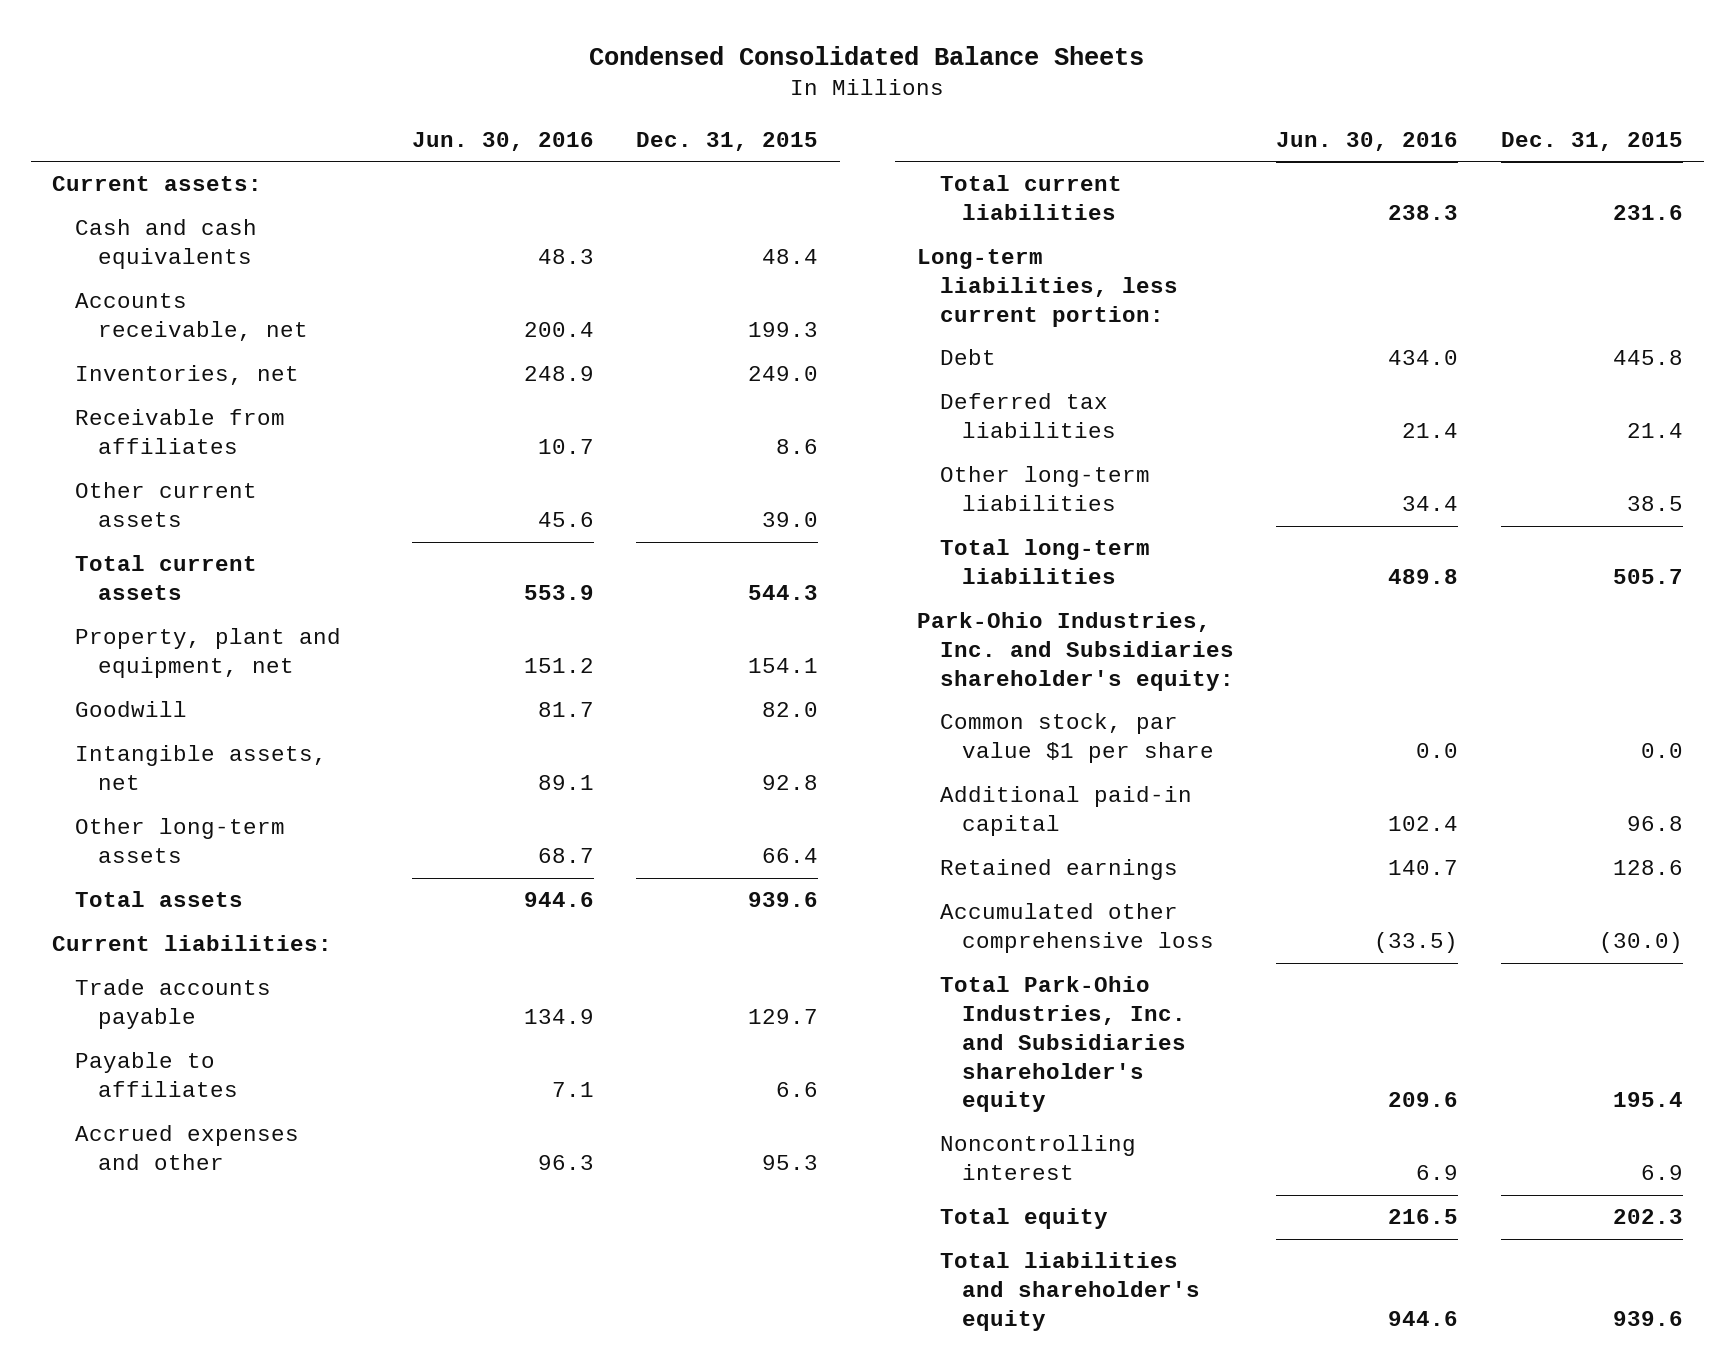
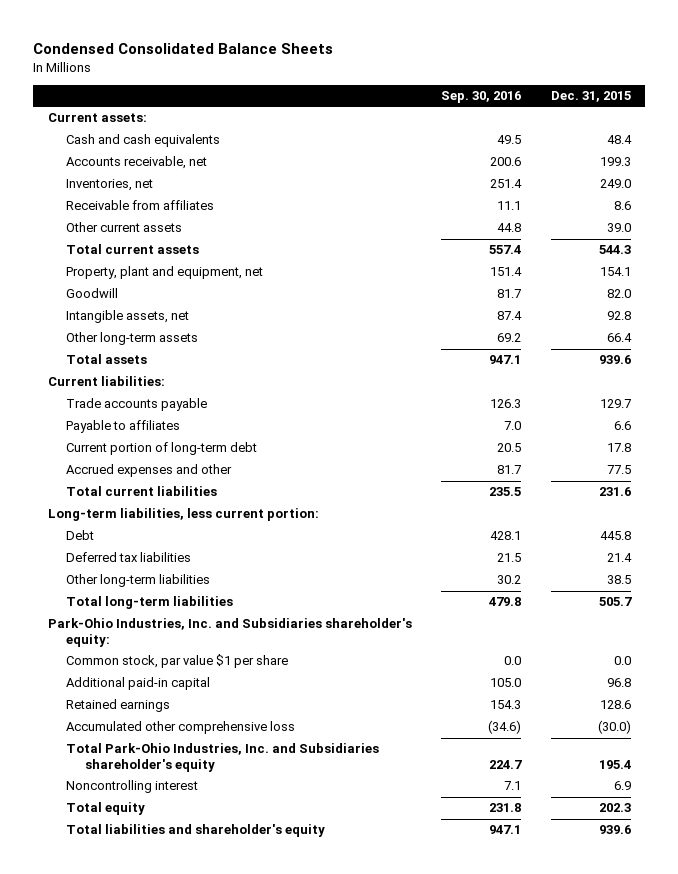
[411,131,594,151] Jun. 30, 2016 -> none
none -> [441,91,522,104] Sep. 30, 2016
none -> [66,442,258,456] Current portion of long-term debt
[762,1155,819,1171] 95.3 -> [606,465,631,475] 77.5

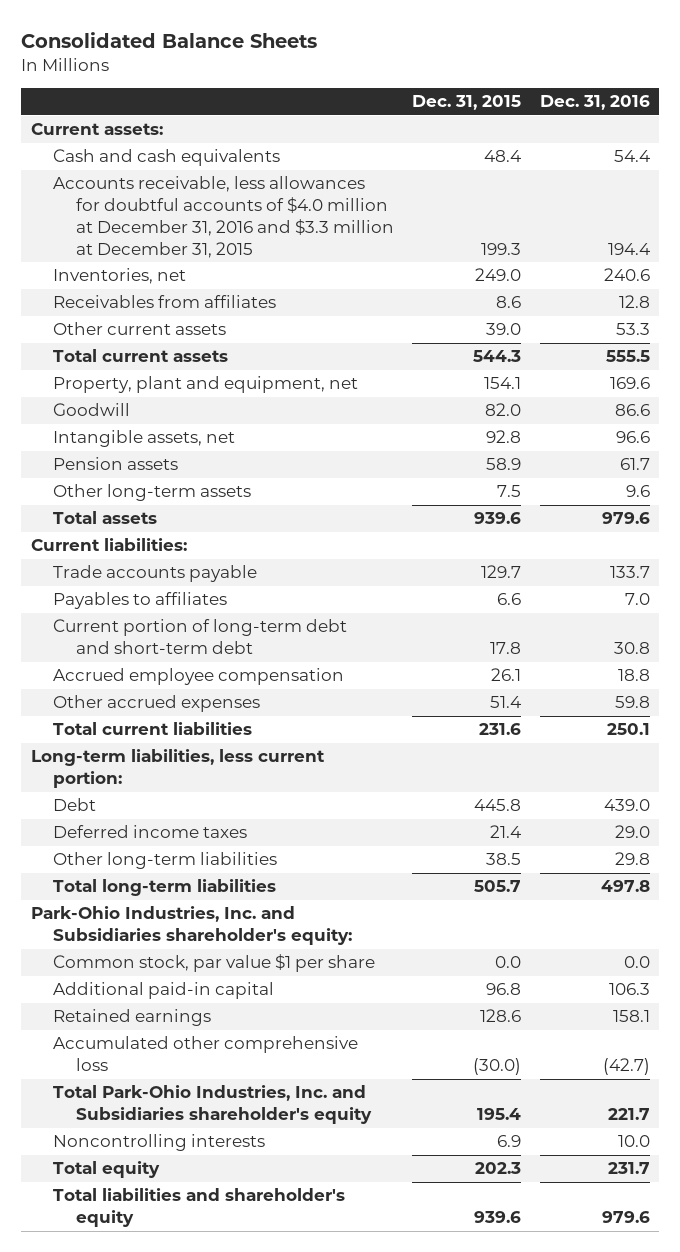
[33,42,334,54] Condensed Consolidated Balance Sheets -> [21,31,318,48] Consolidated Balance Sheets
[441,91,522,104] Sep. 30, 2016 -> none
none -> [539,95,650,111] Dec. 31, 2016
[66,156,208,170] Accounts receivable, net -> [53,176,394,259] Accounts receivable, less allowances for doubtful accounts of $4.0 million at December 31, 2016 and $3.3 million at December 31, 2015
[66,200,215,211] Receivable from affiliates -> [53,295,277,309] Receivables from affiliates
none -> [53,457,179,471] Pension assets
[606,333,632,343] 66.4 -> [497,485,522,498] 7.5
[66,420,181,434] Payable to affiliates -> [53,592,228,610] Payables to affiliates
[66,442,258,456] Current portion of long-term debt -> [53,619,348,655] Current portion of long-term debt and short-term debt
none -> [53,668,345,686] Accrued employee compensation
[66,464,233,478] Accrued expenses and other -> [53,695,261,713] Other accrued expenses
[606,465,631,475] 77.5 -> [490,696,522,709] 51.4
[66,552,192,563] Deferred tax liabilities -> [53,825,248,839] Deferred income taxes
[66,780,199,794] Noncontrolling interest -> [53,1134,266,1152] Noncontrolling interests

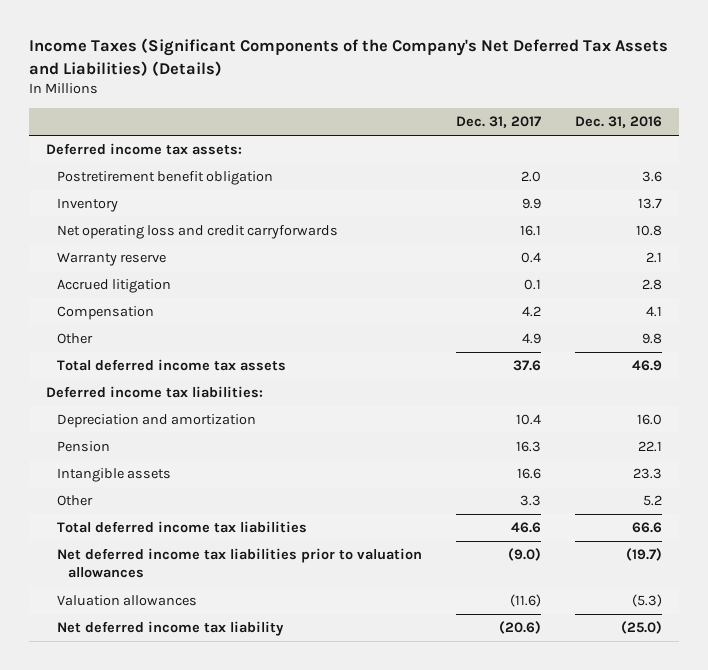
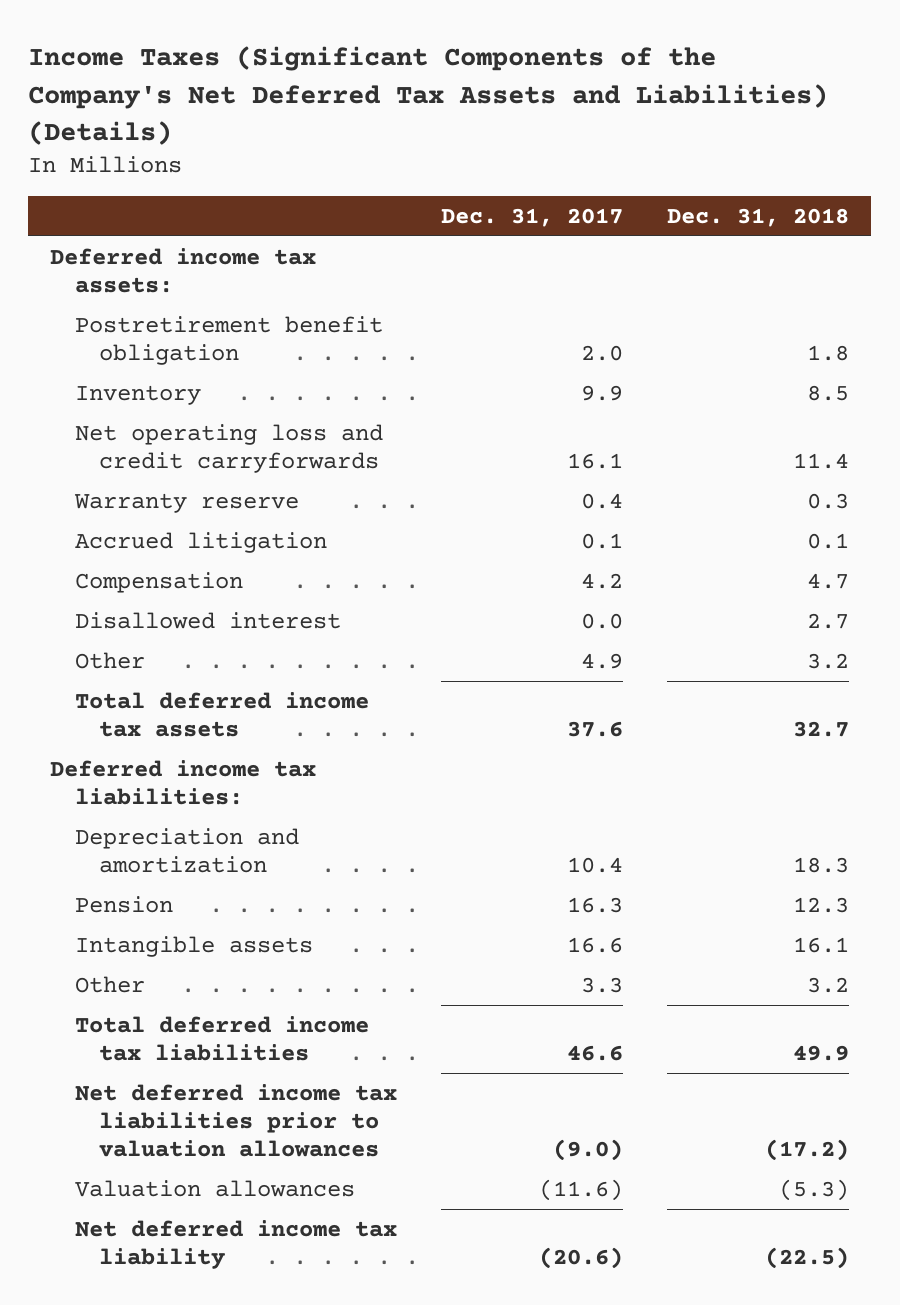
[575,115,663,128] Dec. 31, 2016 -> none
none -> [667,207,850,227] Dec. 31, 2018
none -> [74,612,341,630] Disallowed interest

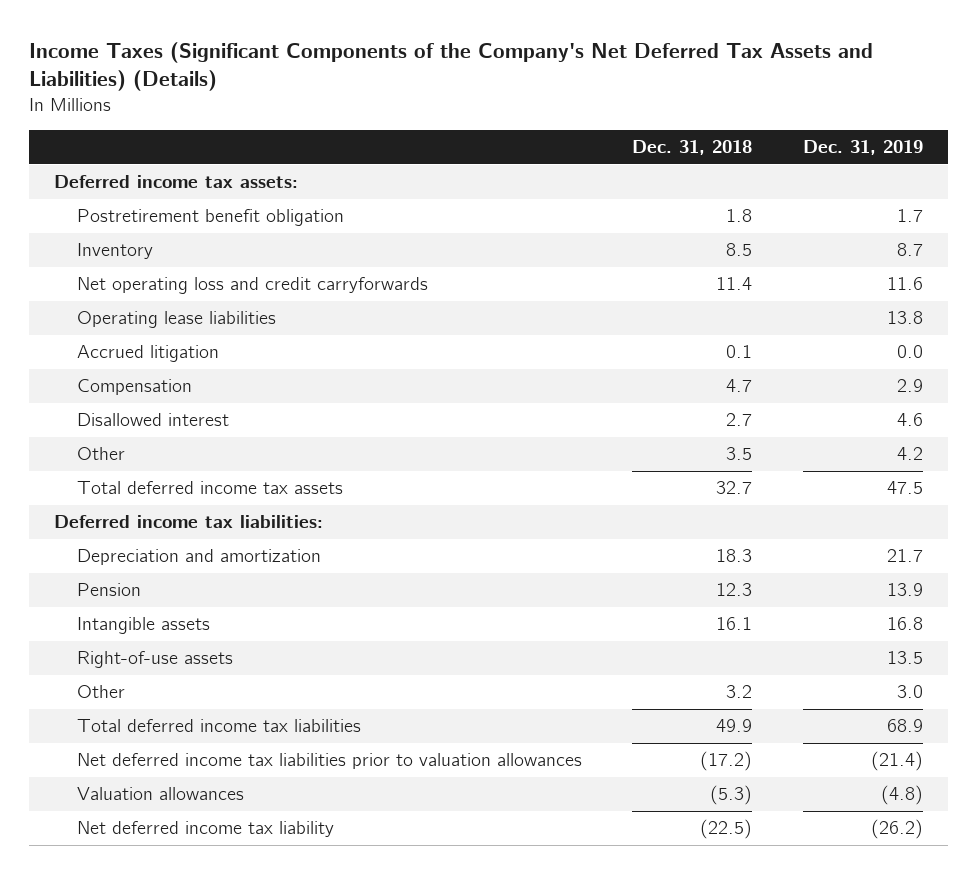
[441,207,624,227] Dec. 31, 2017 -> none
none -> [802,139,923,155] Dec. 31, 2019
[73,493,299,514] Warranty reserve -> none
none -> [77,311,277,329] Operating lease liabilities
[807,653,850,670] 3.2 -> [726,447,753,461] 3.5
none -> [77,651,234,669] Right-of-use assets

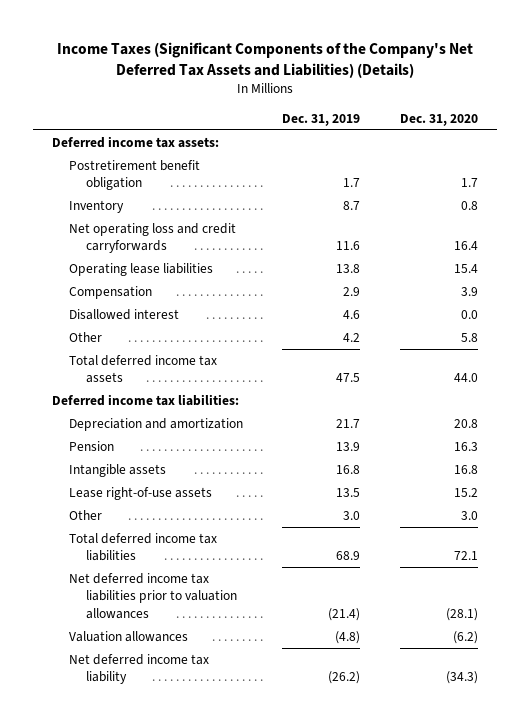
[632,139,753,155] Dec. 31, 2018 -> none
none -> [399,113,478,126] Dec. 31, 2020
[77,345,220,363] Accrued litigation -> none
[77,651,234,669] Right-of-use assets -> [69,486,213,500] Lease right-of-use assets

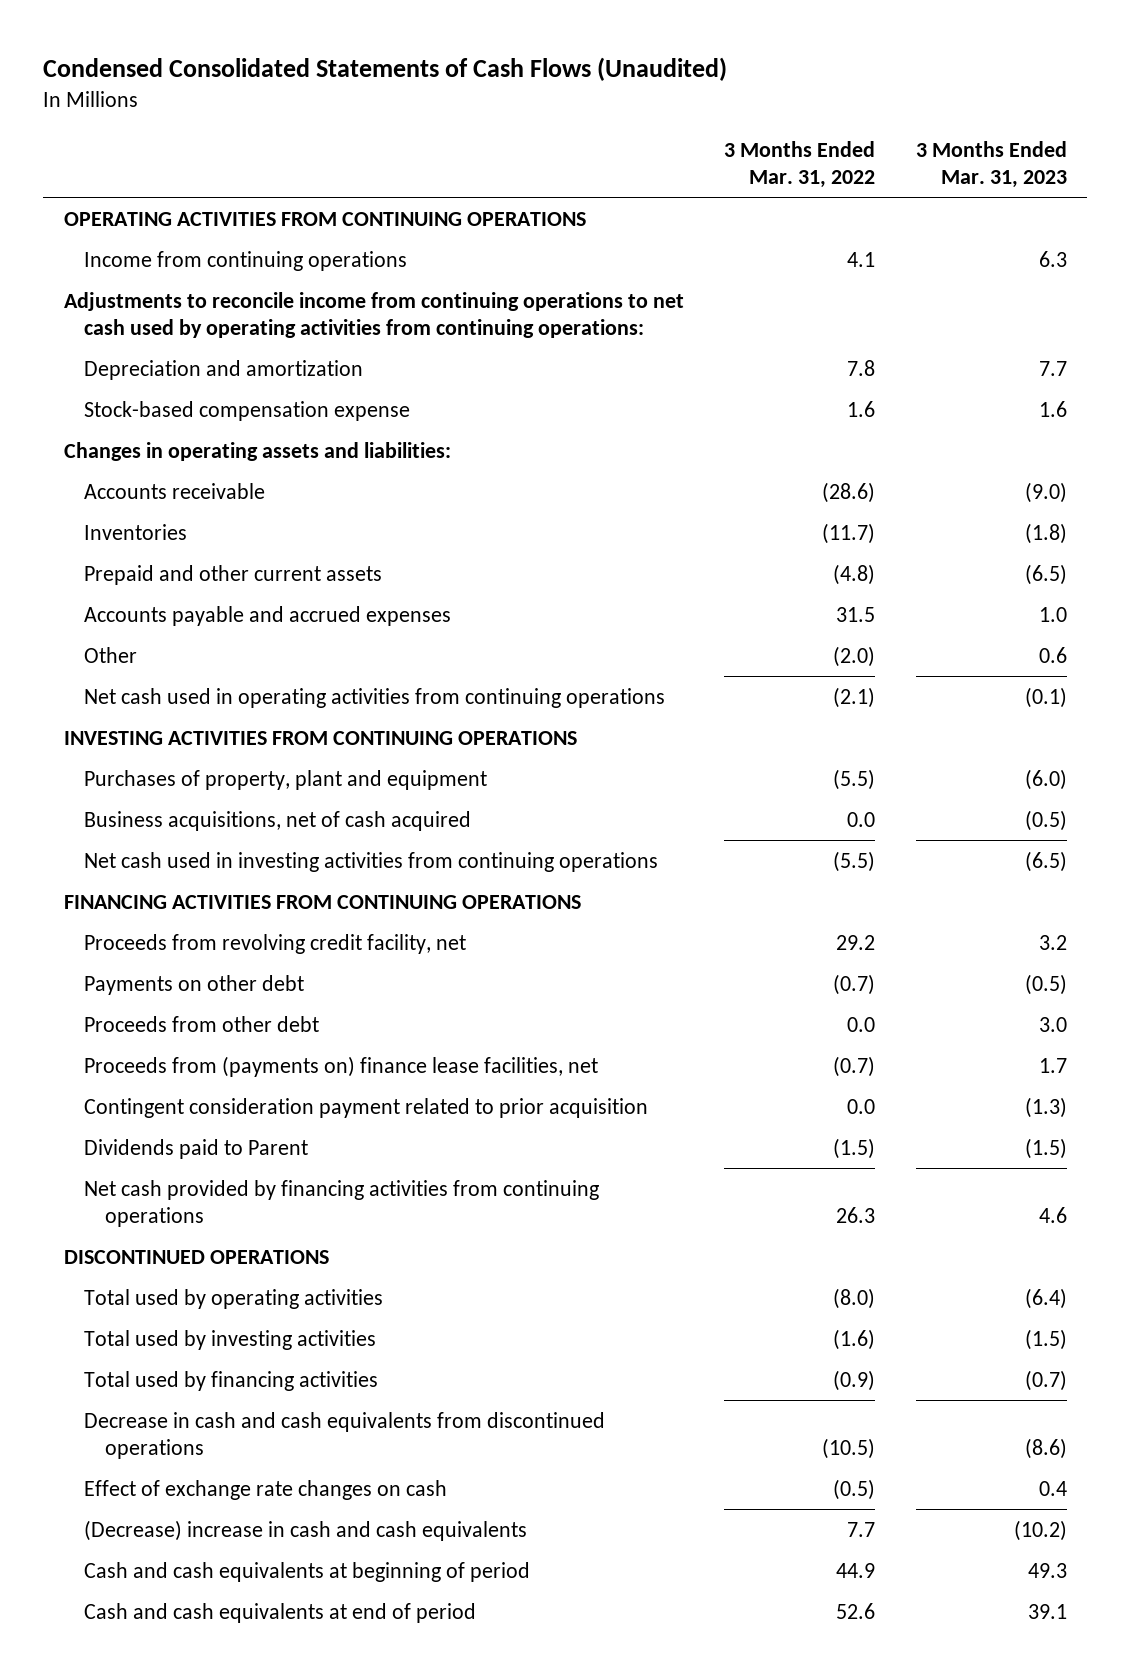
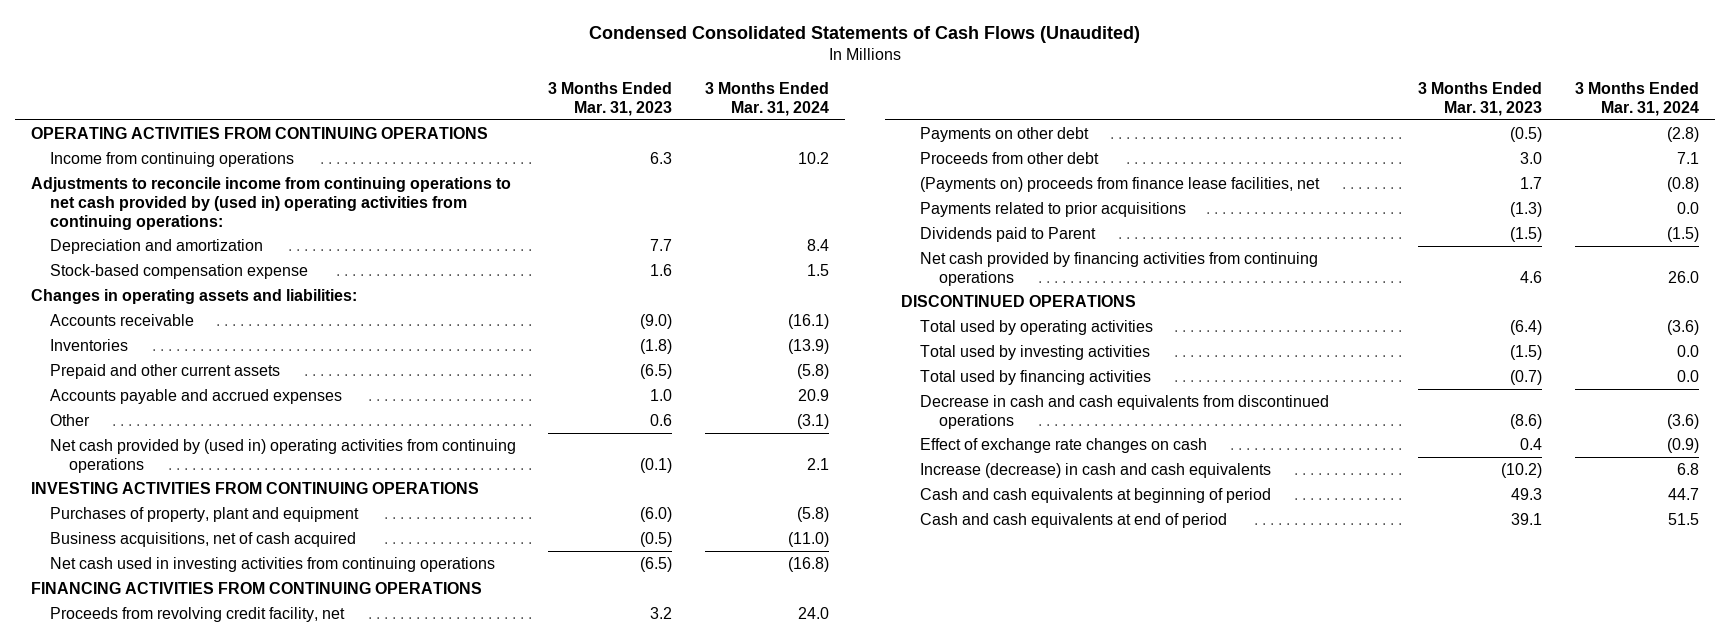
[724,140,876,189] 3 Months Ended Mar. 31, 2022 -> none
none -> [704,81,829,116] 3 Months Ended Mar. 31, 2024
[63,291,684,338] Adjustments to reconcile income from continuing operations to net cash used by operating activities from continuing operations: -> [30,176,511,230] Adjustments to reconcile income from continuing operations to net cash provided by (used in) operating activities from continuing operations:
[84,687,666,708] Net cash used in operating activities from continuing operations -> [50,438,517,473] Net cash provided by (used in) operating activities from continuing operations
[84,1055,599,1077] Proceeds from (payments on) finance lease facilities, net -> [920,176,1321,192] (Payments on) proceeds from finance lease facilities, net
[84,1097,649,1118] Contingent consideration payment related to prior acquisition -> [920,201,1187,217] Payments related to prior acquisitions
[84,1519,528,1541] (Decrease) increase in cash and cash equivalents -> [920,462,1272,478] Increase (decrease) in cash and cash equivalents

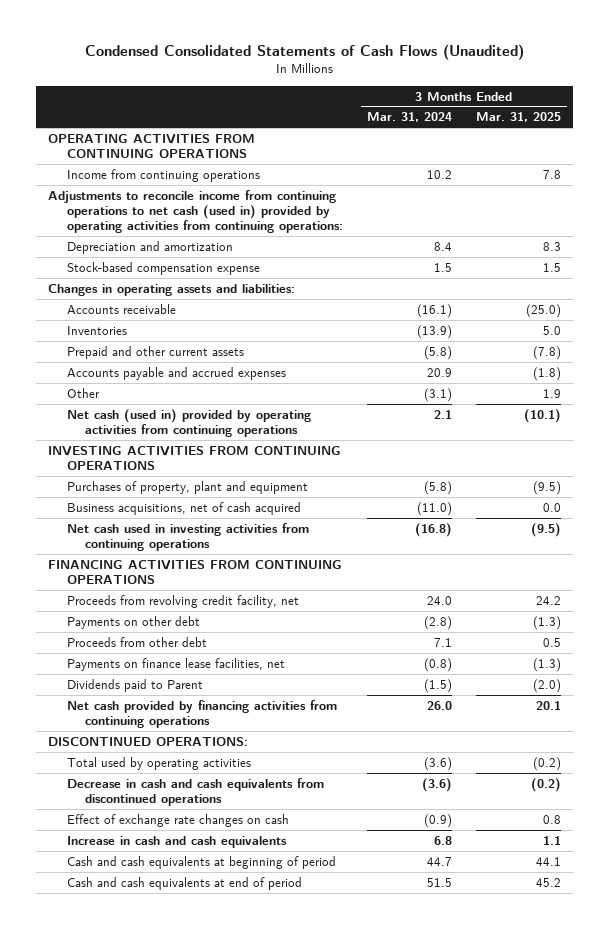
[548,81,673,116] 3 Months Ended Mar. 31, 2023 -> none
none -> [476,112,562,123] Mar. 31, 2025
[30,176,511,230] Adjustments to reconcile income from continuing operations to net cash provided by (used in) operating activities from continuing operations: -> [48,189,343,233] Adjustments to reconcile income from continuing operations to net cash (used in) provided by operating activities from continuing operations:
[50,438,517,473] Net cash provided by (used in) operating activities from continuing operations -> [66,408,311,437] Net cash (used in) provided by operating activities from continuing operations
[920,201,1187,217] Payments related to prior acquisitions -> none
[920,176,1321,192] (Payments on) proceeds from finance lease facilities, net -> [66,657,285,671] Payments on finance lease facilities, net
[900,294,1136,307] DISCONTINUED OPERATIONS -> [48,736,249,746] DISCONTINUED OPERATIONS:
[920,344,1151,360] Total used by investing activities -> none
[920,369,1152,385] Total used by financing activities -> none
[920,462,1272,478] Increase (decrease) in cash and cash equivalents -> [66,835,287,848] Increase in cash and cash equivalents

